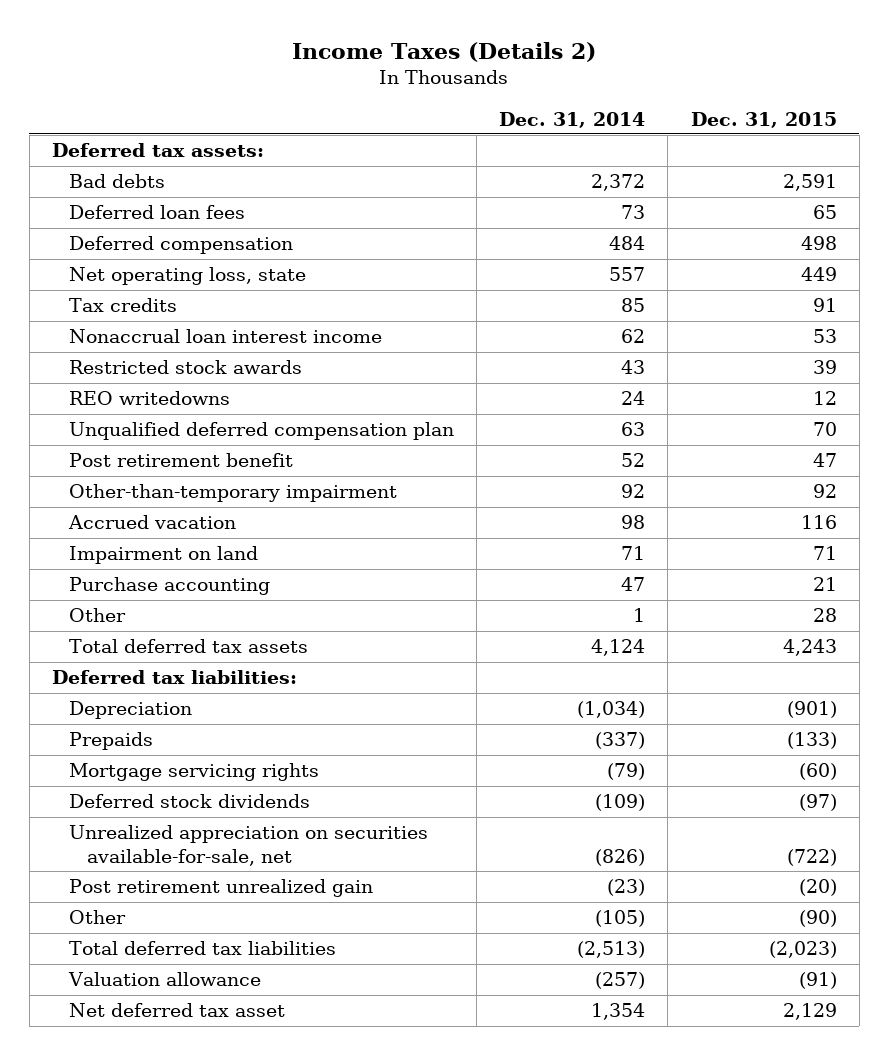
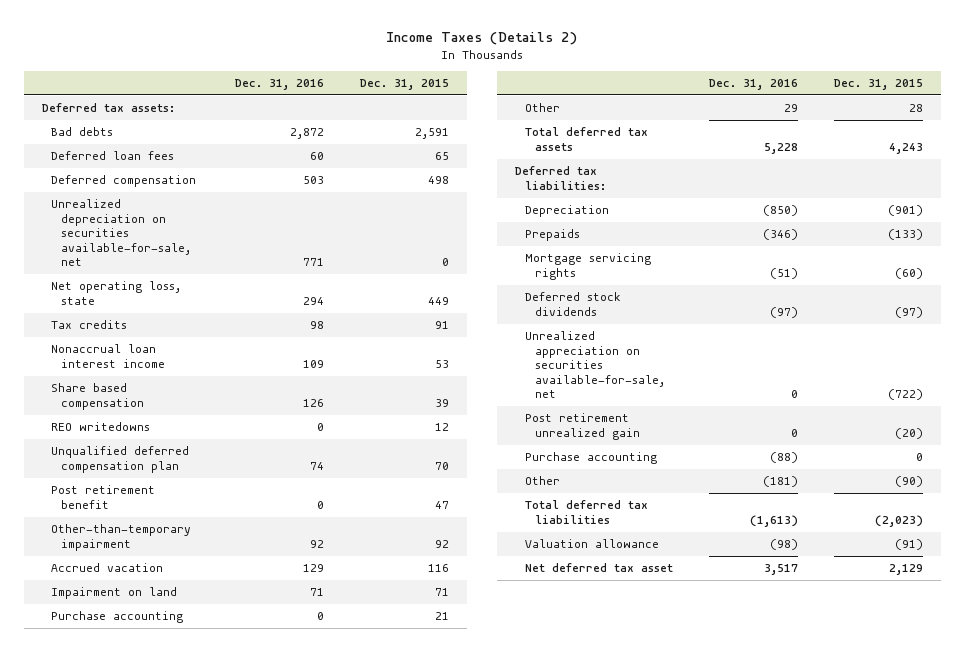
[499,111,646,128] Dec. 31, 2014 -> none
none -> [235,78,325,90] Dec. 31, 2016
none -> [51,199,192,267] Unrealized depreciation on securities available-for-sale, net
[69,360,303,375] Restricted stock awards -> none
none -> [51,383,145,410] Share based compensation
none -> [525,452,658,465] Purchase accounting

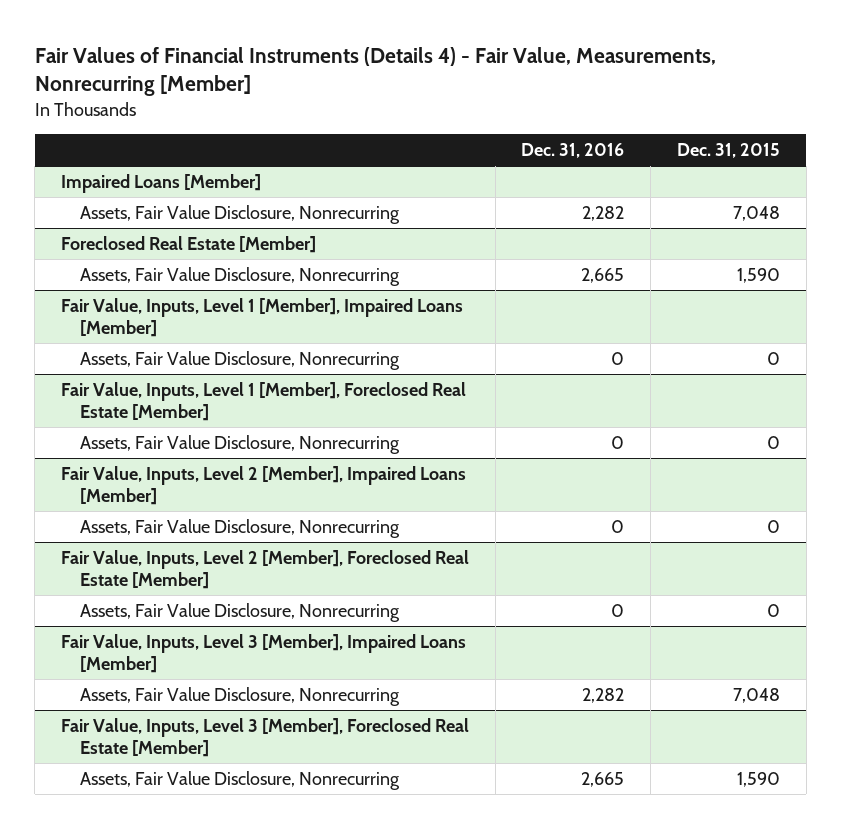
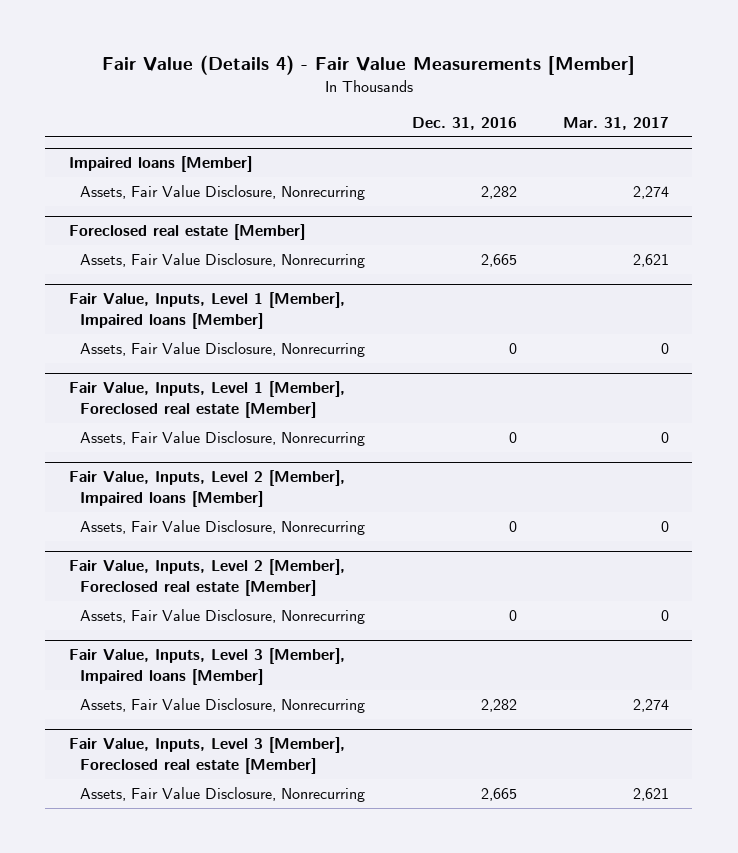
[34,46,716,97] Fair Values of Financial Instruments (Details 4) - Fair Value, Measurements, Nonrecurring [Member] -> [101,55,635,76] Fair Value (Details 4) - Fair Value Measurements [Member]
[677,142,781,158] Dec. 31, 2015 -> none
none -> [563,116,670,130] Mar. 31, 2017
[60,174,261,194] Impaired Loans [Member] -> [68,156,252,173] Impaired loans [Member]
[60,236,316,254] Foreclosed Real Estate [Member] -> [68,224,305,241] Foreclosed real estate [Member]
[60,298,463,337] Fair Value, Inputs, Level 1 [Member], Impaired Loans [Member] -> [68,292,345,329] Fair Value, Inputs, Level 1 [Member], Impaired loans [Member]
[60,382,466,421] Fair Value, Inputs, Level 1 [Member], Foreclosed Real Estate [Member] -> [68,381,345,418] Fair Value, Inputs, Level 1 [Member], Foreclosed real estate [Member]
[60,466,466,505] Fair Value, Inputs, Level 2 [Member], Impaired Loans [Member] -> [68,470,345,507] Fair Value, Inputs, Level 2 [Member], Impaired loans [Member]
[60,550,469,589] Fair Value, Inputs, Level 2 [Member], Foreclosed Real Estate [Member] -> [68,559,345,596] Fair Value, Inputs, Level 2 [Member], Foreclosed real estate [Member]
[60,634,466,673] Fair Value, Inputs, Level 3 [Member], Impaired Loans [Member] -> [68,648,345,685] Fair Value, Inputs, Level 3 [Member], Impaired loans [Member]
[60,718,469,757] Fair Value, Inputs, Level 3 [Member], Foreclosed Real Estate [Member] -> [68,737,345,774] Fair Value, Inputs, Level 3 [Member], Foreclosed real estate [Member]

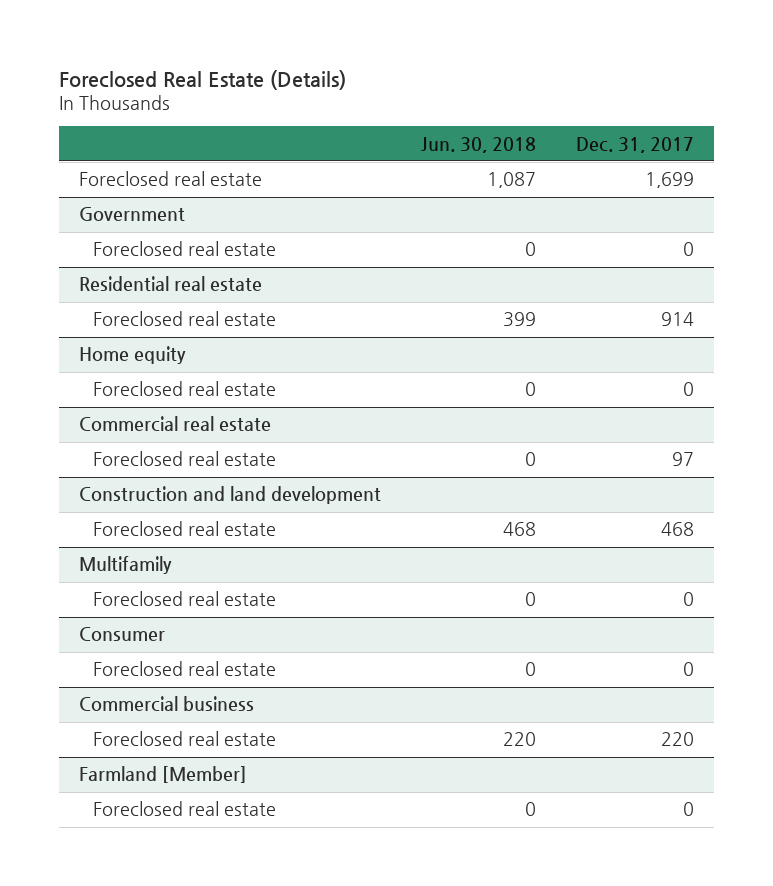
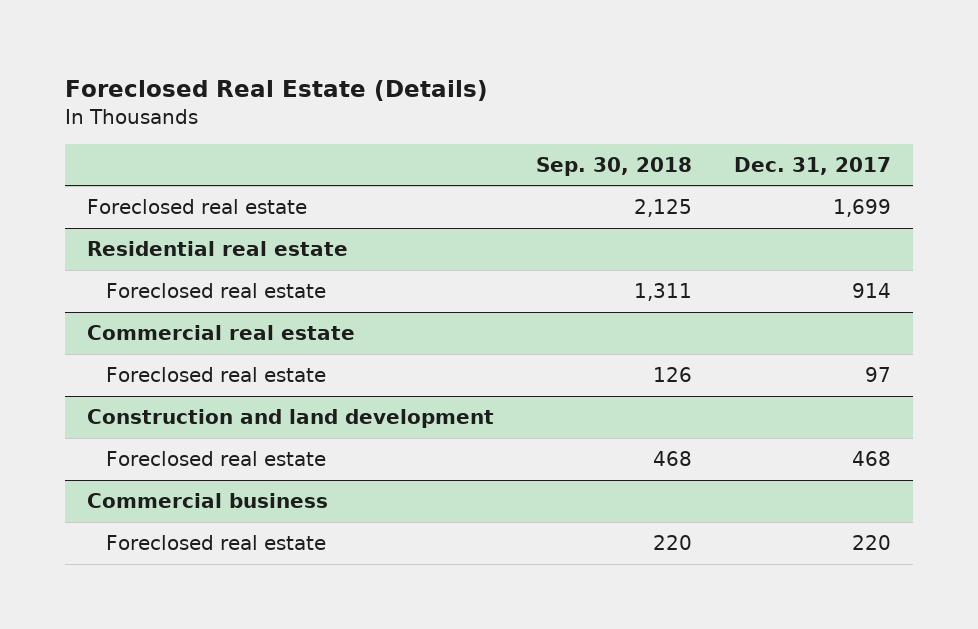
[420,136,536,153] Jun. 30, 2018 -> none
none -> [535,156,692,176] Sep. 30, 2018
[78,207,185,222] Government -> none
[93,241,277,257] Foreclosed real estate -> none
[78,346,186,365] Home equity -> none
[93,381,277,397] Foreclosed real estate -> none
[78,556,172,575] Multifamily -> none
[93,591,277,607] Foreclosed real estate -> none
[78,627,165,642] Consumer -> none
[93,661,277,677] Foreclosed real estate -> none
[78,766,247,784] Farmland [Member] -> none
[93,801,277,817] Foreclosed real estate -> none

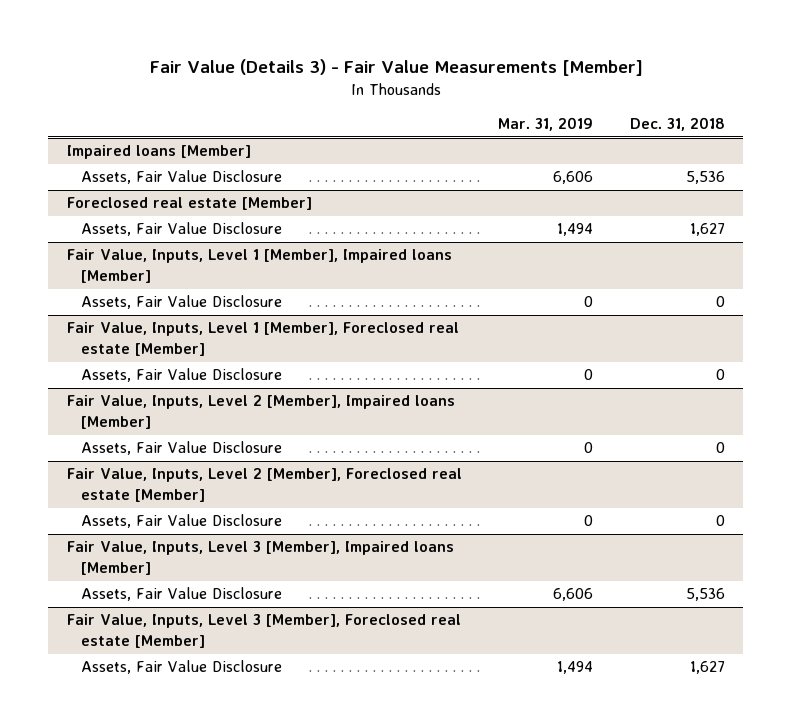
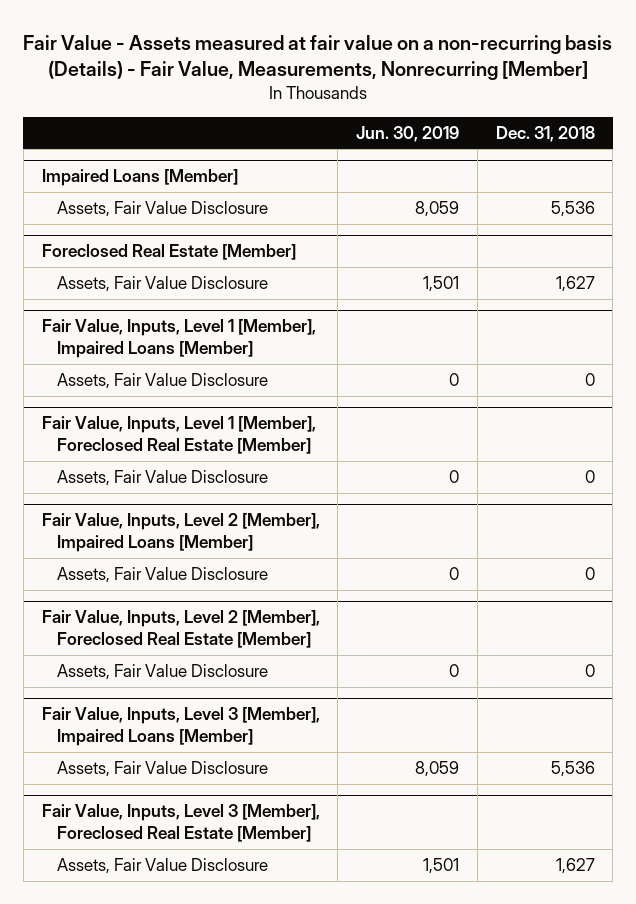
[149,59,643,77] Fair Value (Details 3) - Fair Value Measurements [Member] -> [23,34,613,81] Fair Value - Assets measured at fair value on a non-recurring basis (Details) - Fair Value, Measurements, Nonrecurring [Member]
[498,117,594,132] Mar. 31, 2019 -> none
none -> [356,125,460,142] Jun. 30, 2019
[66,145,251,160] Impaired loans [Member] -> [41,169,238,187] Impaired Loans [Member]
[66,197,312,211] Foreclosed real estate [Member] -> [41,244,296,261] Foreclosed Real Estate [Member]
[66,249,452,284] Fair Value, Inputs, Level 1 [Member], Impaired loans [Member] -> [41,319,316,359] Fair Value, Inputs, Level 1 [Member], Impaired Loans [Member]
[66,322,459,357] Fair Value, Inputs, Level 1 [Member], Foreclosed real estate [Member] -> [41,416,316,455] Fair Value, Inputs, Level 1 [Member], Foreclosed Real Estate [Member]
[66,395,455,430] Fair Value, Inputs, Level 2 [Member], Impaired loans [Member] -> [41,513,320,553] Fair Value, Inputs, Level 2 [Member], Impaired Loans [Member]
[66,468,462,503] Fair Value, Inputs, Level 2 [Member], Foreclosed real estate [Member] -> [41,610,320,649] Fair Value, Inputs, Level 2 [Member], Foreclosed Real Estate [Member]
[66,541,454,576] Fair Value, Inputs, Level 3 [Member], Impaired loans [Member] -> [41,707,320,747] Fair Value, Inputs, Level 3 [Member], Impaired Loans [Member]
[66,614,461,649] Fair Value, Inputs, Level 3 [Member], Foreclosed real estate [Member] -> [41,804,320,843] Fair Value, Inputs, Level 3 [Member], Foreclosed Real Estate [Member]

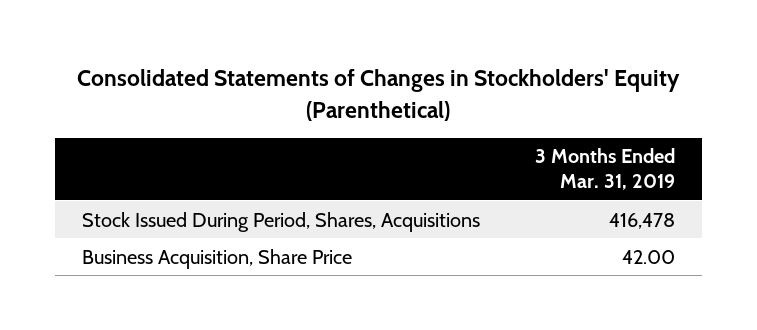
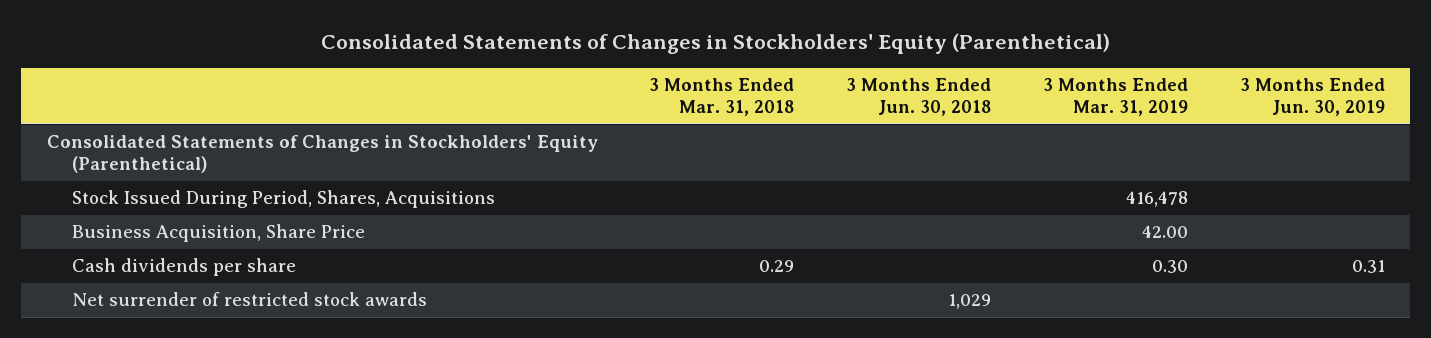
none -> [649,78,795,116] 3 Months Ended Mar. 31, 2018
none -> [846,78,992,116] 3 Months Ended Jun. 30, 2018
none -> [1239,78,1385,116] 3 Months Ended Jun. 30, 2019
none -> [46,135,598,173] Consolidated Statements of Changes in Stockholders' Equity (Parenthetical)
none -> [72,258,297,277] Cash dividends per share
none -> [72,292,428,307] Net surrender of restricted stock awards

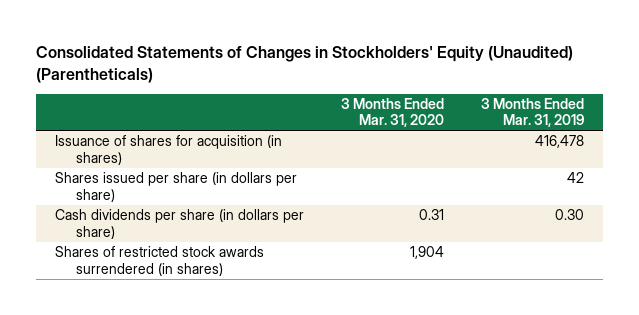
[320,33,1110,55] Consolidated Statements of Changes in Stockholders' Equity (Parenthetical) -> [35,45,573,83] Consolidated Statements of Changes in Stockholders' Equity (Unaudited) (Parentheticals)
[649,78,795,116] 3 Months Ended Mar. 31, 2018 -> none
[846,78,992,116] 3 Months Ended Jun. 30, 2018 -> none
[1239,78,1385,116] 3 Months Ended Jun. 30, 2019 -> none
none -> [340,97,444,128] 3 Months Ended Mar. 31, 2020
[46,135,598,173] Consolidated Statements of Changes in Stockholders' Equity (Parenthetical) -> none
[72,224,366,243] Business Acquisition, Share Price -> none
[72,190,496,209] Stock Issued During Period, Shares, Acquisitions -> [54,135,282,165] Issuance of shares for acquisition (in shares)
none -> [54,172,297,202] Shares issued per share (in dollars per share)
[72,258,297,277] Cash dividends per share -> [54,209,304,239] Cash dividends per share (in dollars per share)
[72,292,428,307] Net surrender of restricted stock awards -> [54,246,264,276] Shares of restricted stock awards surrendered (in shares)

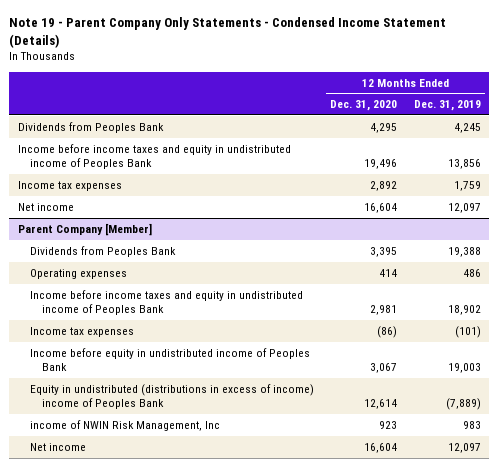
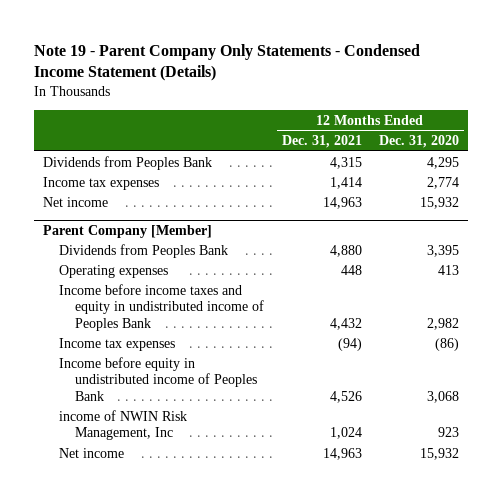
[413,100,481,112] Dec. 31, 2019 -> none
none -> [281,135,362,149] Dec. 31, 2021
[17,143,291,170] Income before income taxes and equity in undistributed income of Peoples Bank -> none
[370,180,398,191] 2,892 -> [427,176,460,189] 2,774
[364,202,398,213] 16,604 -> [420,196,460,209] 15,932
[379,268,398,277] 414 -> [438,264,460,275] 413
[370,305,398,316] 2,981 -> [427,317,460,330] 2,982
[29,383,314,410] Equity in undistributed (distributions in excess of income) income of Peoples Bank -> none
[370,363,398,374] 3,067 -> [427,390,460,403] 3,068
[364,442,398,453] 16,604 -> [420,447,460,460] 15,932

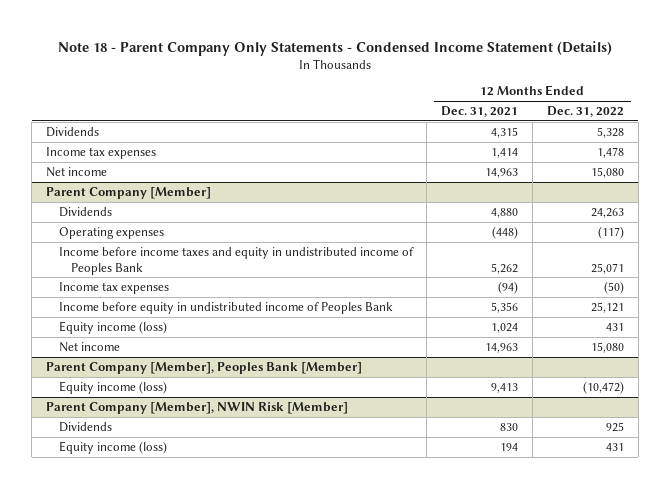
[33,43,420,82] Note 19 - Parent Company Only Statements - Condensed Income Statement (Details) -> [57,40,612,56] Note 18 - Parent Company Only Statements - Condensed Income Statement (Details)
[379,135,460,149] Dec. 31, 2020 -> none
none -> [546,105,624,117] Dec. 31, 2022
[42,155,212,170] Dividends from Peoples Bank -> [45,126,99,137] Dividends
[58,243,228,258] Dividends from Peoples Bank -> [58,206,112,217] Dividends
[340,264,362,275] 448 -> [492,225,519,239] (448)
[329,317,362,330] 4,432 -> [491,262,519,274] 5,262
[329,390,362,403] 4,526 -> [491,301,519,313] 5,356
[58,409,187,441] income of NWIN Risk Management, Inc -> [58,320,167,334] Equity income (loss)
none -> [45,361,362,374] Parent Company [Member], Peoples Bank [Member]
none -> [58,380,167,394] Equity income (loss)
none -> [45,401,348,414] Parent Company [Member], NWIN Risk [Member]
none -> [58,421,112,432] Dividends
none -> [58,440,167,454] Equity income (loss)

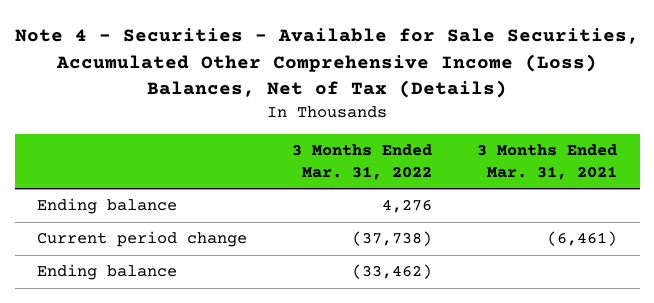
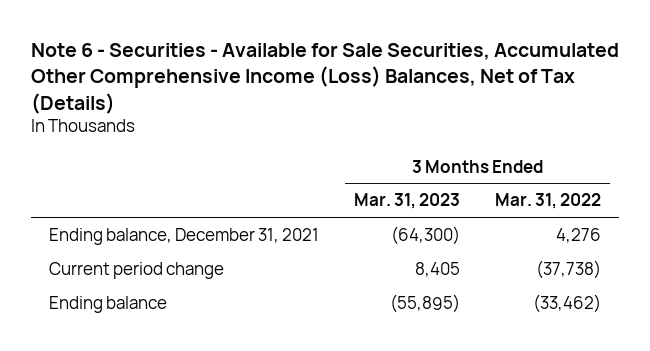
[15,28,640,98] Note 4 - Securities - Available for Sale Securities, Accumulated Other Comprehensive Income (Loss) Balances, Net of Tax (Details) -> [30,43,619,114] Note 6 - Securities - Available for Sale Securities, Accumulated Other Comprehensive Income (Loss) Balances, Net of Tax (Details)
[477,144,618,180] 3 Months Ended Mar. 31, 2021 -> none
none -> [354,193,461,210] Mar. 31, 2023
[37,198,178,215] Ending balance -> [48,228,319,246] Ending balance, December 31, 2021

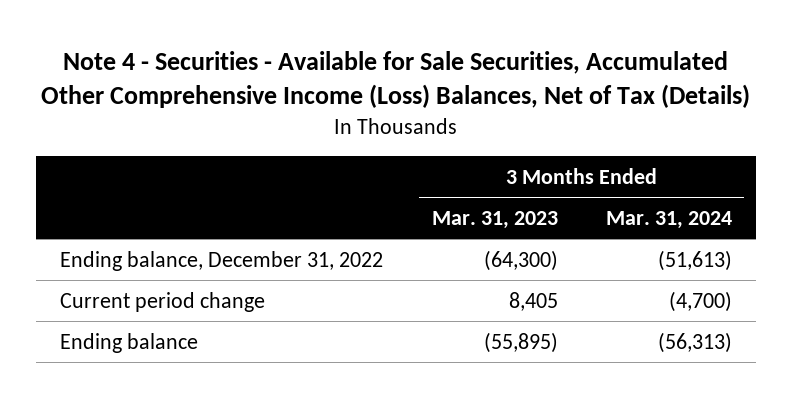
[30,43,619,114] Note 6 - Securities - Available for Sale Securities, Accumulated Other Comprehensive Income (Loss) Balances, Net of Tax (Details) -> [41,50,751,109] Note 4 - Securities - Available for Sale Securities, Accumulated Other Comprehensive Income (Loss) Balances, Net of Tax (Details)
[495,193,602,210] Mar. 31, 2022 -> none
none -> [606,210,733,229] Mar. 31, 2024
[48,228,319,246] Ending balance, December 31, 2021 -> [60,250,384,271] Ending balance, December 31, 2022

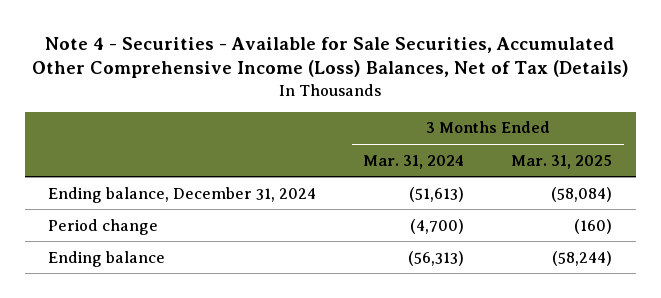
[431,210,558,229] Mar. 31, 2023 -> none
none -> [511,154,613,169] Mar. 31, 2025
[60,250,384,271] Ending balance, December 31, 2022 -> [48,186,317,203] Ending balance, December 31, 2024
[60,291,266,312] Current period change -> [48,218,159,235] Period change

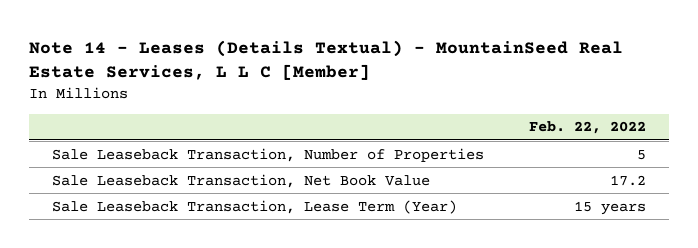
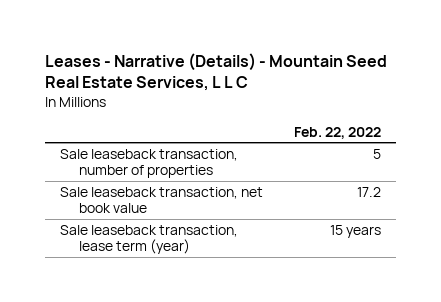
[29,40,624,81] Note 14 - Leases (Details Textual) - MountainSeed Real Estate Services, L L C [Member] -> [45,52,388,92] Leases - Narrative (Details) - Mountain Seed Real Estate Services, L L C
[51,147,484,162] Sale Leaseback Transaction, Number of Properties -> [60,148,239,179] Sale leaseback transaction, number of properties
[51,173,430,188] Sale Leaseback Transaction, Net Book Value -> [60,186,264,214] Sale leaseback transaction, net book value
[51,199,457,214] Sale Leaseback Transaction, Lease Term (Year) -> [60,224,239,255] Sale leaseback transaction, lease term (year)

